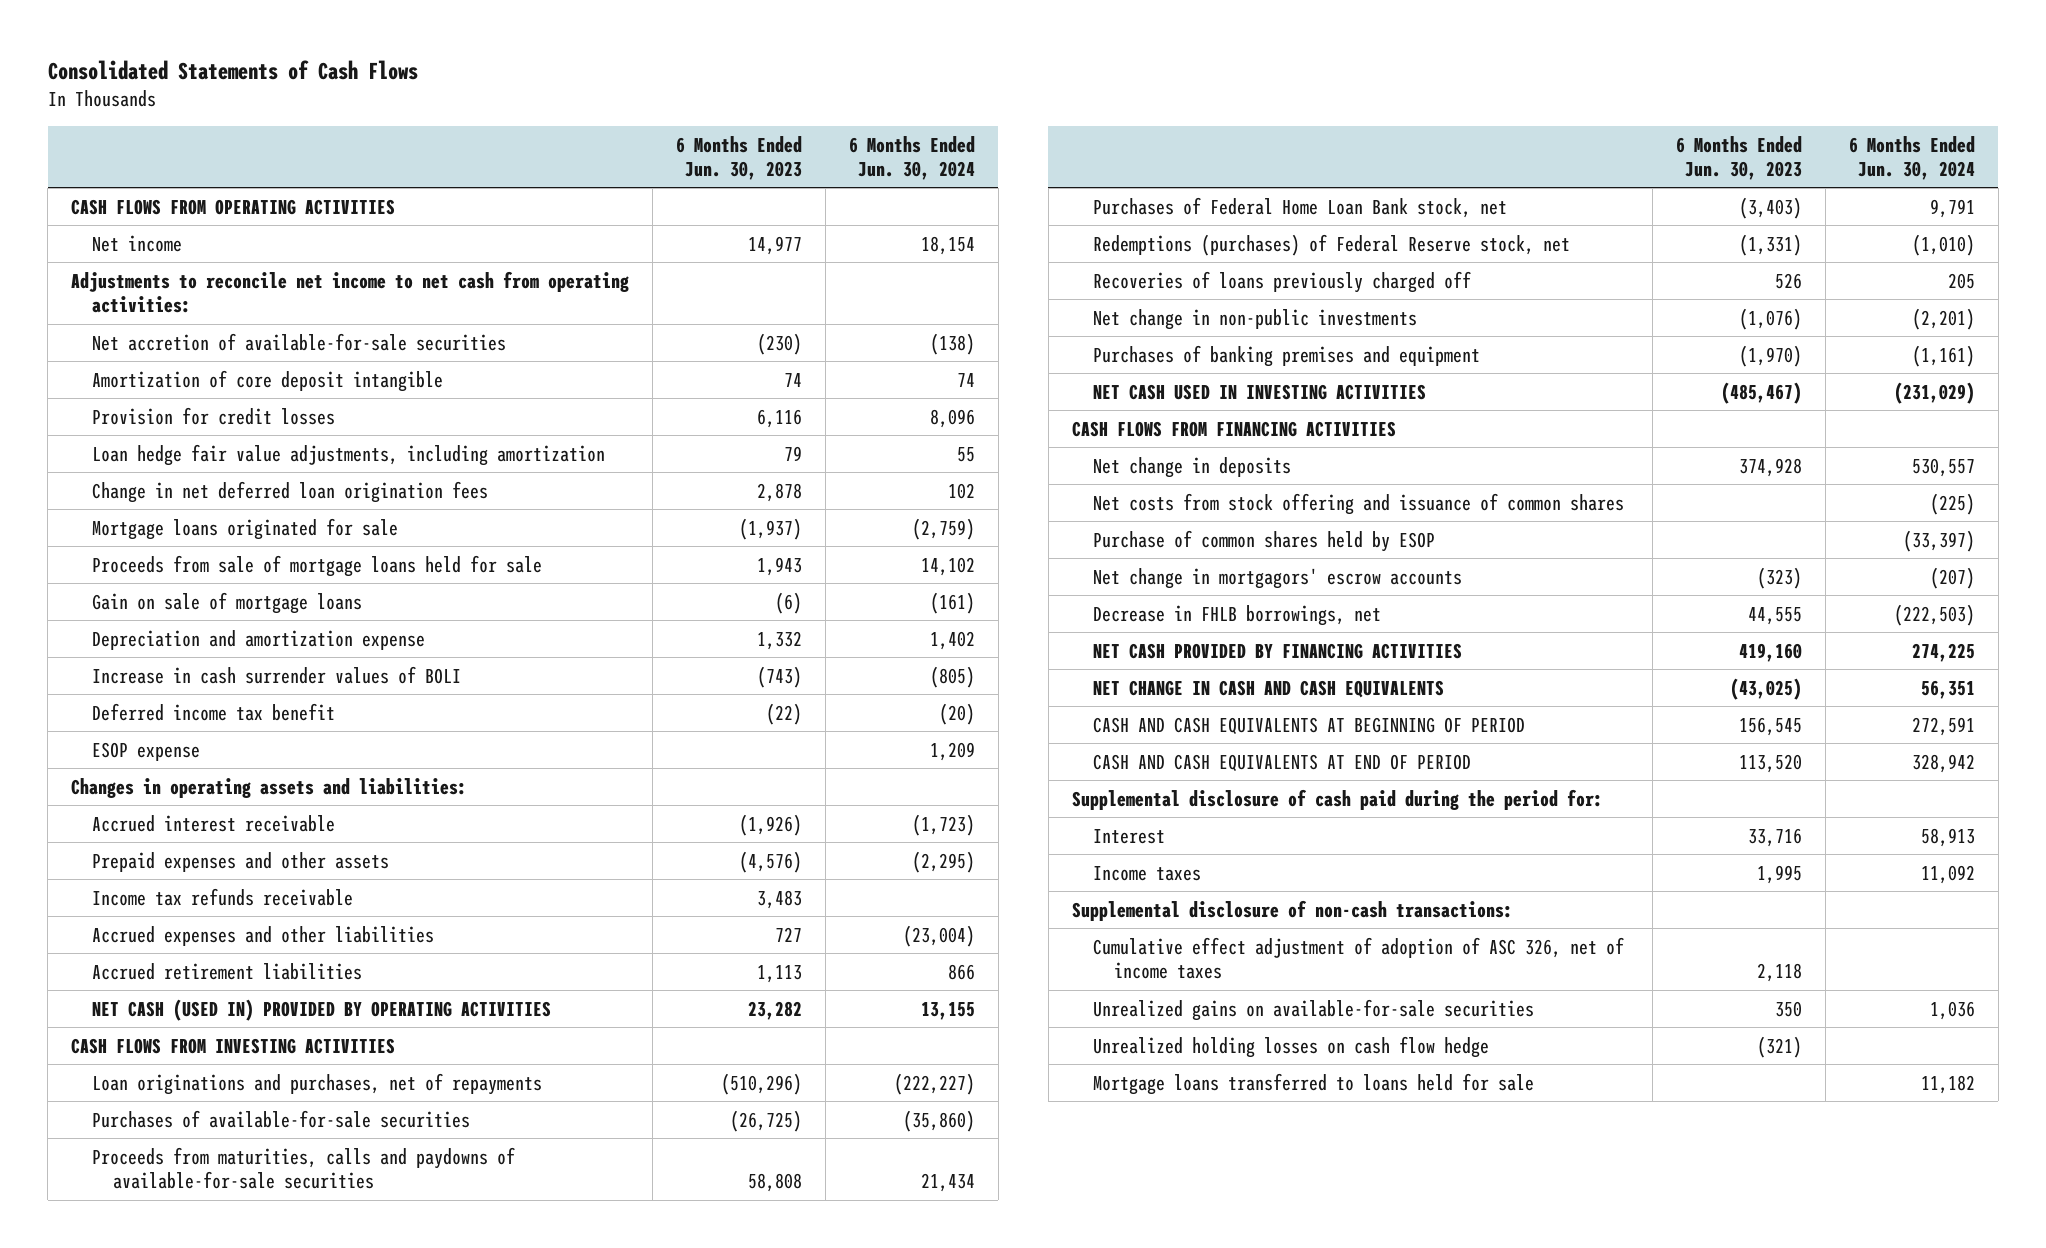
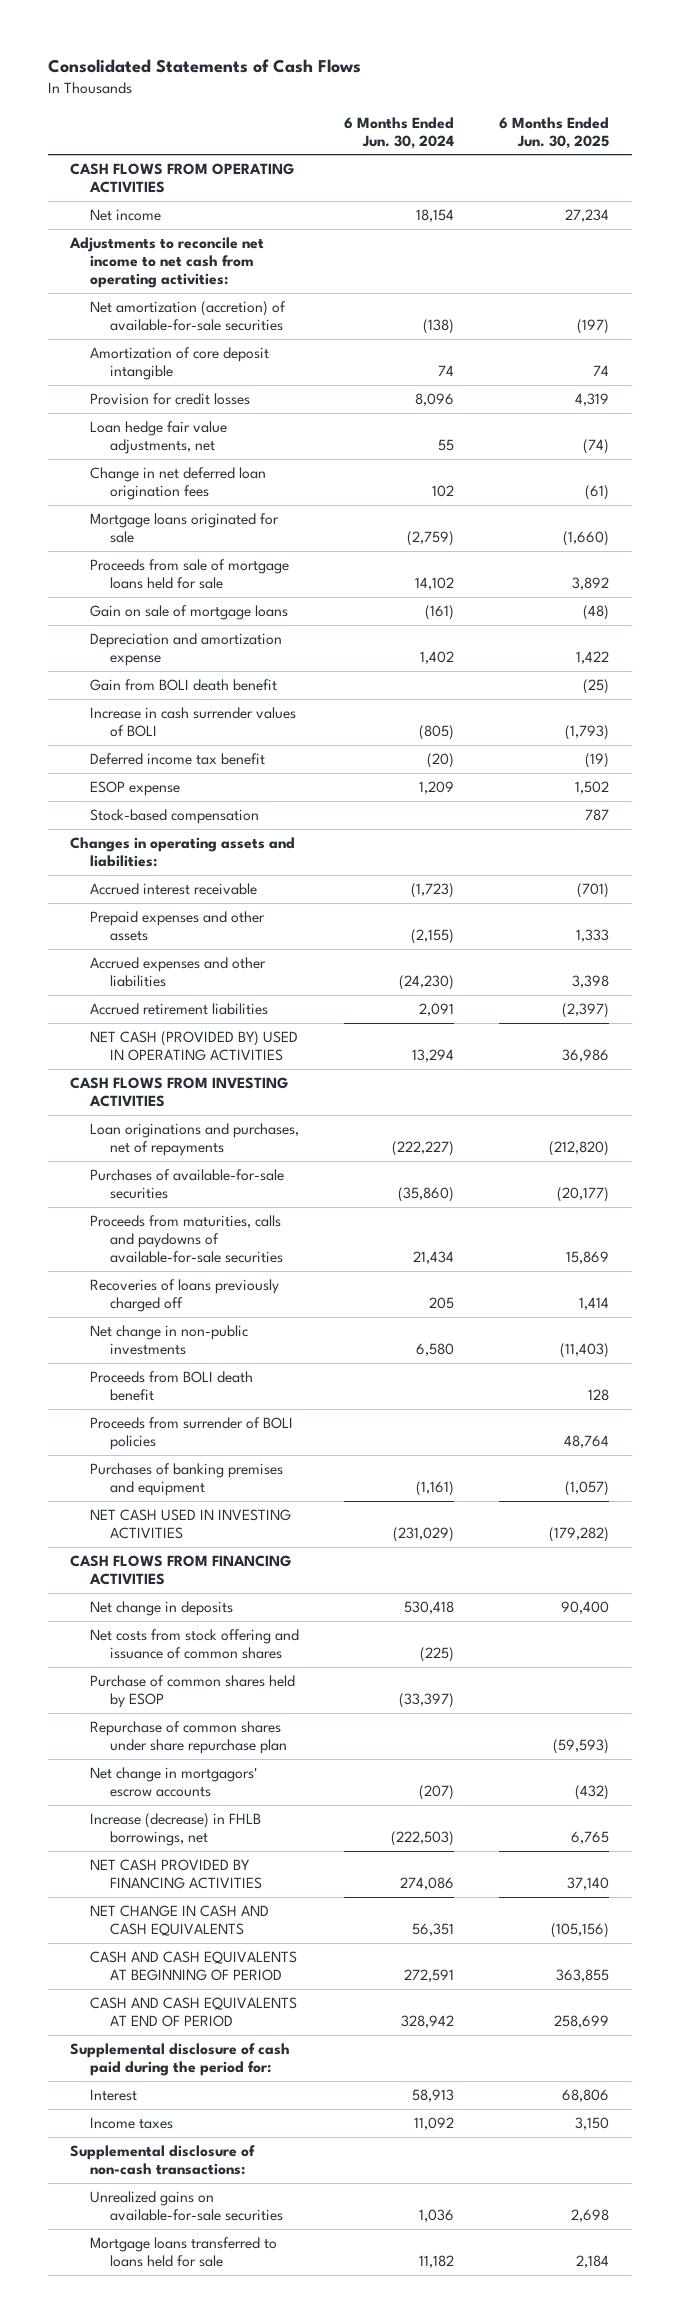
[676,135,803,180] 6 Months Ended Jun. 30, 2023 -> none
none -> [499,116,610,149] 6 Months Ended Jun. 30, 2025
[92,332,507,351] Net accretion of available-for-sale securities -> [90,300,287,332] Net amortization (accretion) of available-for-sale securities
[92,443,606,466] Loan hedge fair value adjustments, including amortization -> [90,420,228,455] Loan hedge fair value adjustments, net
none -> [90,678,278,691] Gain from BOLI death benefit
none -> [90,808,260,824] Stock-based compensation
[92,887,354,906] Income tax refunds receivable -> none
[911,850,975,873] (2,295) -> [411,929,455,945] (2,155)
[902,924,975,947] (23,004) -> [399,975,455,991] (24,230)
[947,963,975,980] 866 -> [419,1002,455,1016] 2,091
[92,998,552,1021] NET CASH (USED IN) PROVIDED BY OPERATING ACTIVITIES -> [90,1030,299,1062] NET CASH (PROVIDED BY) USED IN OPERATING ACTIVITIES
[920,1001,975,1020] 13,155 -> [412,1049,455,1063] 13,294
[1092,196,1507,218] Purchases of Federal Home Loan Bank stock, net -> none
[1092,233,1570,256] Redemptions (purchases) of Federal Reserve stock, net -> none
[1912,307,1976,330] (2,201) -> [416,1343,455,1357] 6,580
none -> [90,1370,254,1402] Proceeds from BOLI death benefit
none -> [90,1416,294,1451] Proceeds from surrender of BOLI policies
[1912,457,1976,477] 530,557 -> [404,1600,455,1614] 530,418
none -> [90,1720,288,1755] Repurchase of common shares under share repurchase plan
[1092,604,1381,626] Decrease in FHLB borrowings, net -> [90,1812,262,1847] Increase (decrease) in FHLB borrowings, net
[1912,642,1976,662] 274,225 -> [400,1877,455,1891] 274,086
[1092,936,1624,979] Cumulative effect adjustment of adoption of ASC 326, net of income taxes -> none
[1092,1035,1489,1058] Unrealized holding losses on cash flow hedge -> none

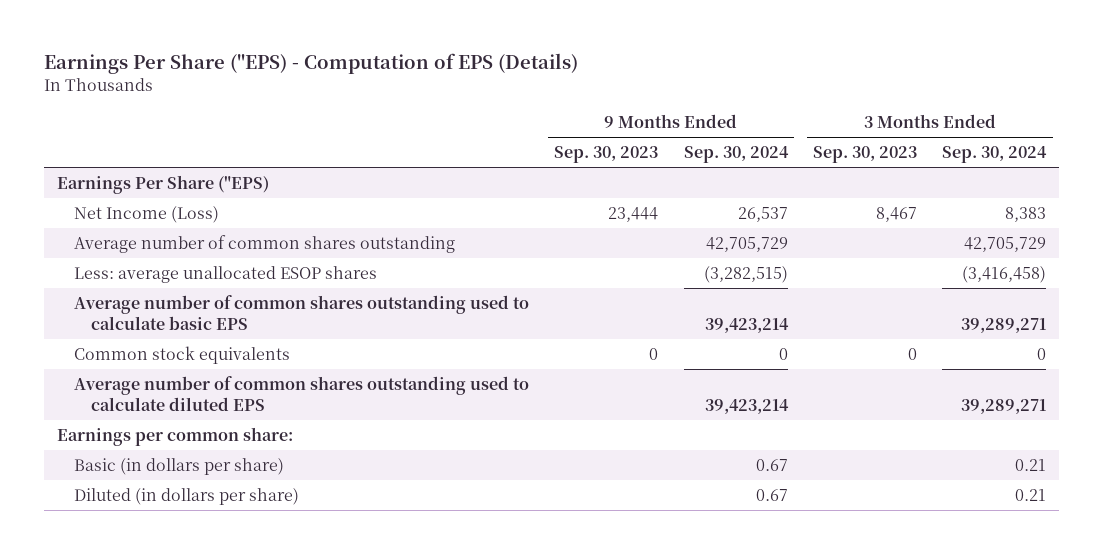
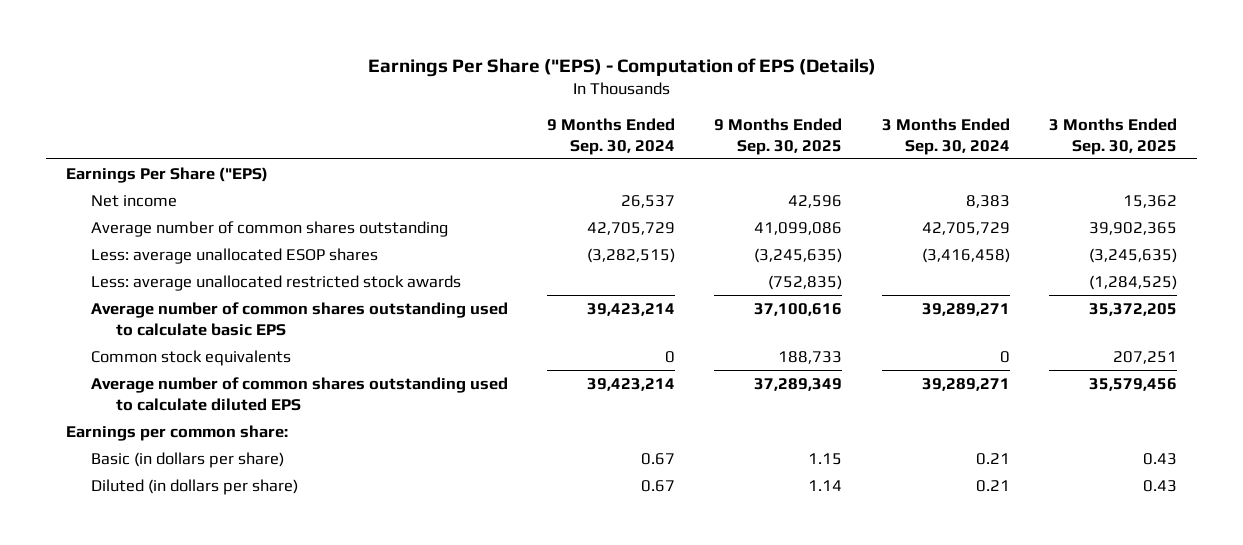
[554,145,659,163] Sep. 30, 2023 -> none
[812,145,917,163] Sep. 30, 2023 -> none
none -> [714,117,843,155] 9 Months Ended Sep. 30, 2025
none -> [1049,117,1178,155] 3 Months Ended Sep. 30, 2025
[73,205,219,223] Net Income (Loss) -> [90,195,177,208] Net income
none -> [90,275,461,292] Less: average unallocated restricted stock awards

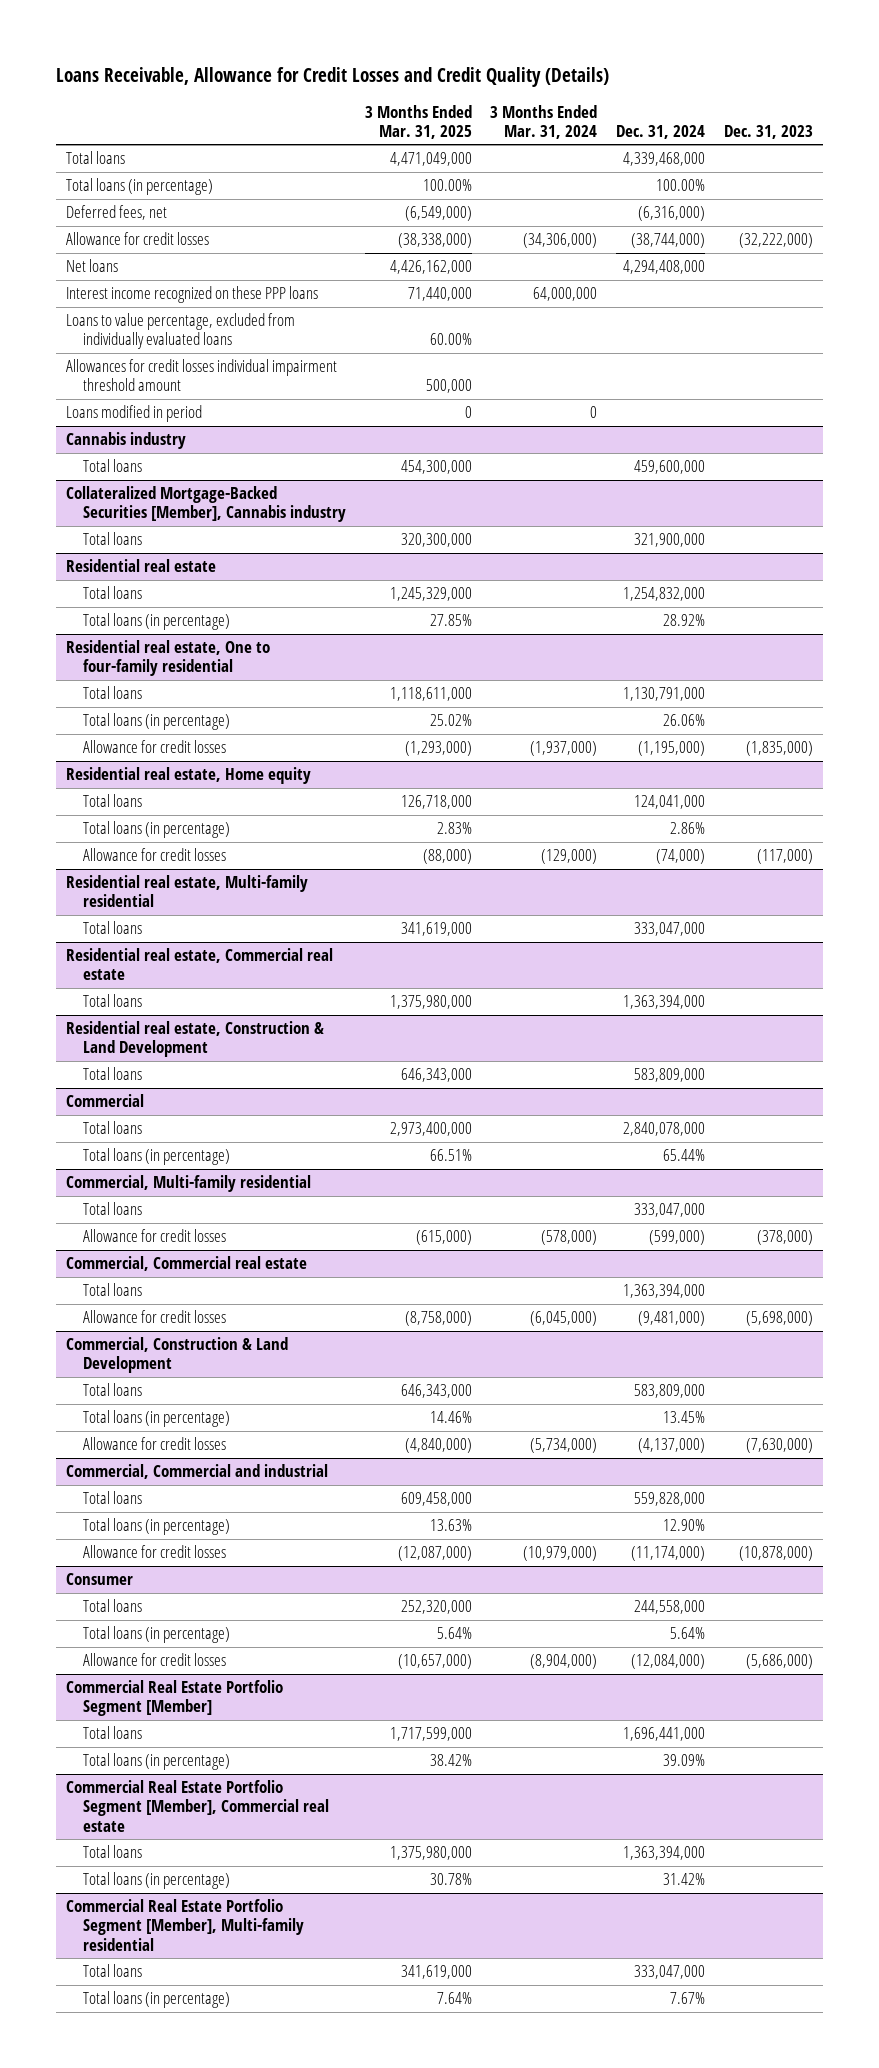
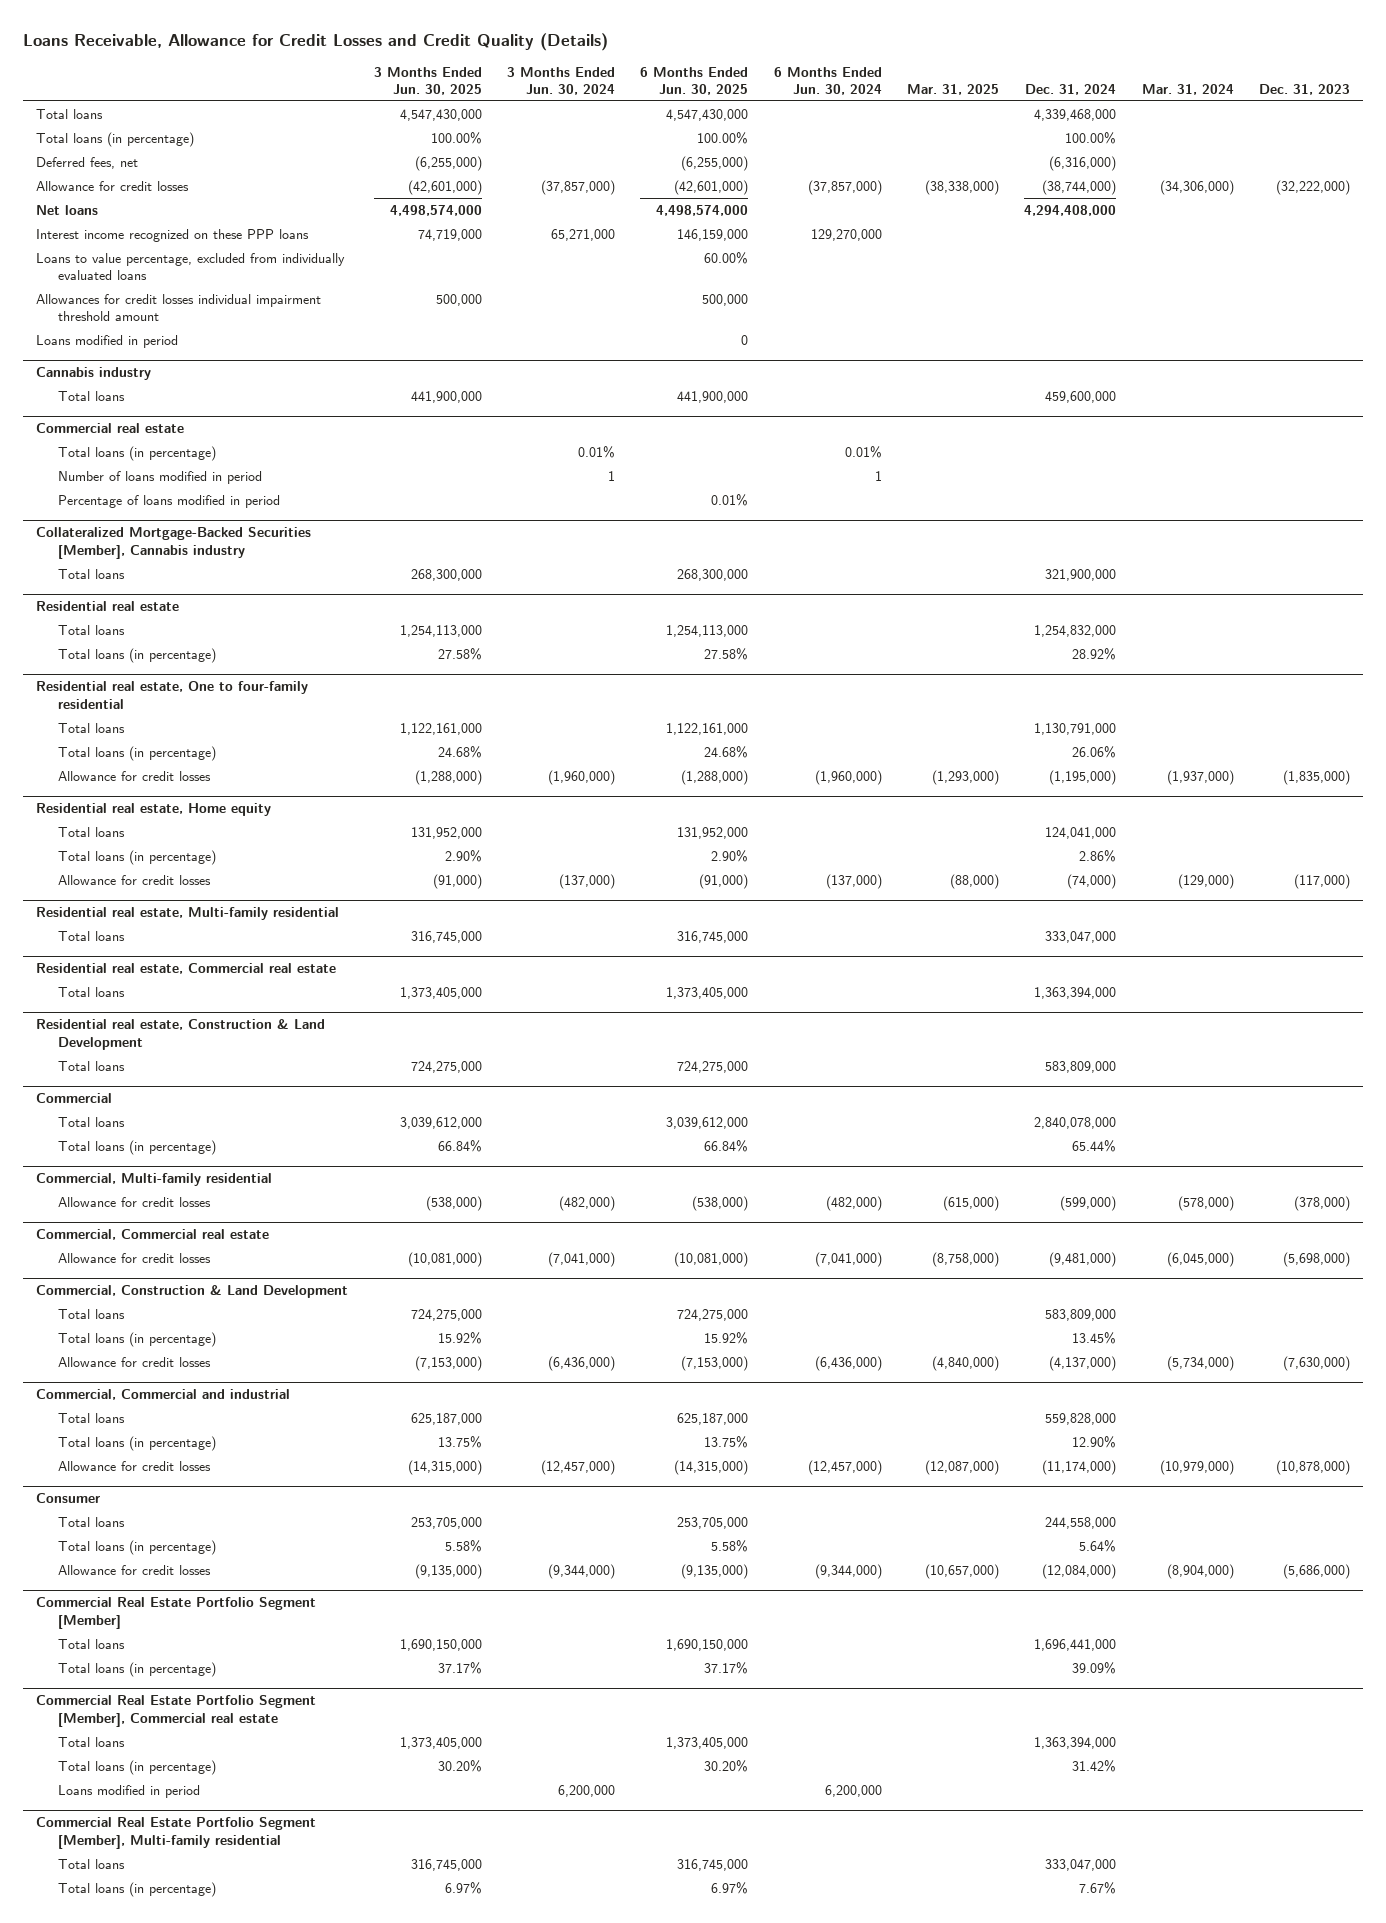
[364,104,472,139] 3 Months Ended Mar. 31, 2025 -> none
[490,104,598,139] 3 Months Ended Mar. 31, 2024 -> none
none -> [373,66,482,95] 3 Months Ended Jun. 30, 2025
none -> [506,66,615,95] 3 Months Ended Jun. 30, 2024
none -> [640,66,749,95] 6 Months Ended Jun. 30, 2025
none -> [773,66,882,95] 6 Months Ended Jun. 30, 2024
none -> [906,83,999,95] Mar. 31, 2025
none -> [1141,83,1234,95] Mar. 31, 2024
none -> [36,423,185,434] Commercial real estate
none -> [57,445,216,461] Total loans (in percentage)
none -> [57,470,262,484] Number of loans modified in period
none -> [57,494,280,508] Percentage of loans modified in period
[82,1202,142,1216] Total loans -> none
[82,1283,142,1297] Total loans -> none
none -> [57,1784,200,1798] Loans modified in period

